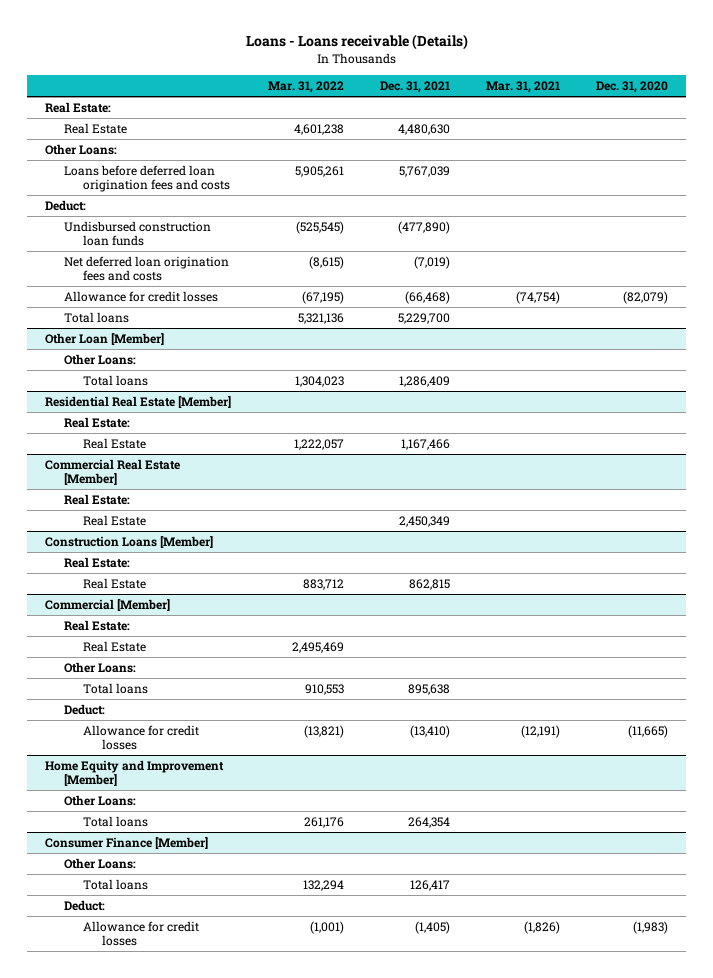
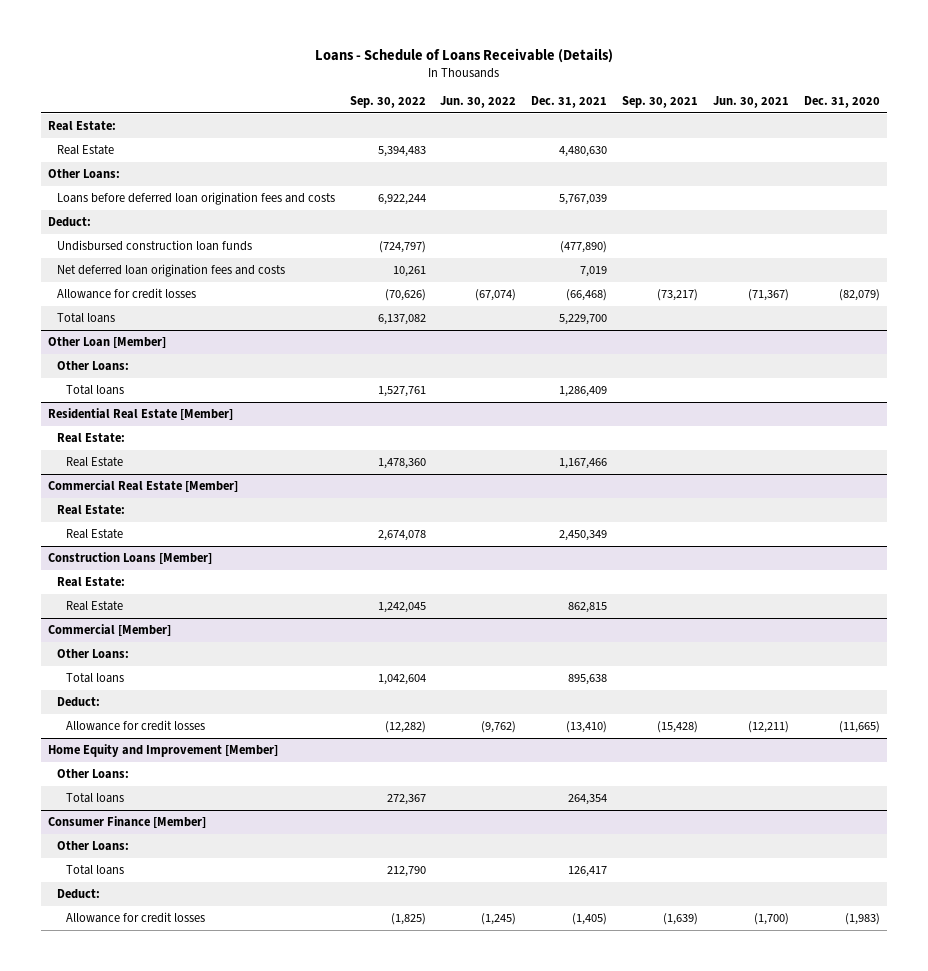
[245,34,468,51] Loans - Loans receivable (Details) -> [314,48,613,64] Loans - Schedule of Loans Receivable (Details)
[267,81,344,94] Mar. 31, 2022 -> none
[485,81,560,94] Mar. 31, 2021 -> none
none -> [349,96,426,109] Sep. 30, 2022
none -> [440,96,517,109] Jun. 30, 2022
none -> [622,96,699,109] Sep. 30, 2021
none -> [712,96,789,109] Jun. 30, 2021
[413,256,450,270] (7,019) -> [580,265,608,277] 7,019
[64,620,131,632] Real Estate: -> none
[83,641,147,653] Real Estate -> none

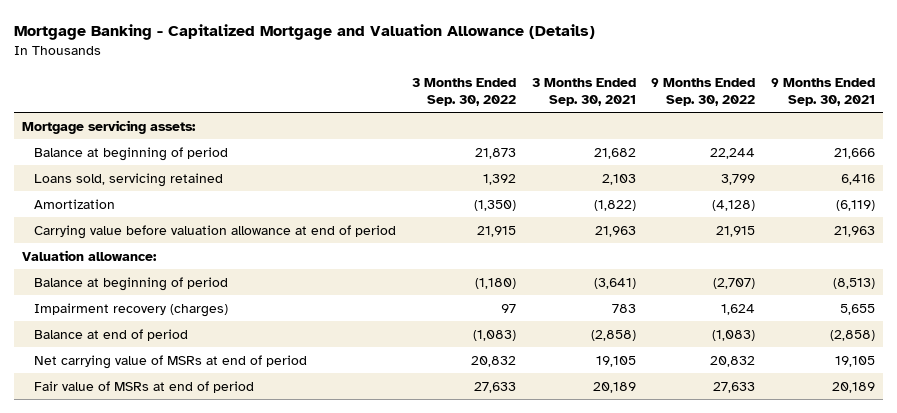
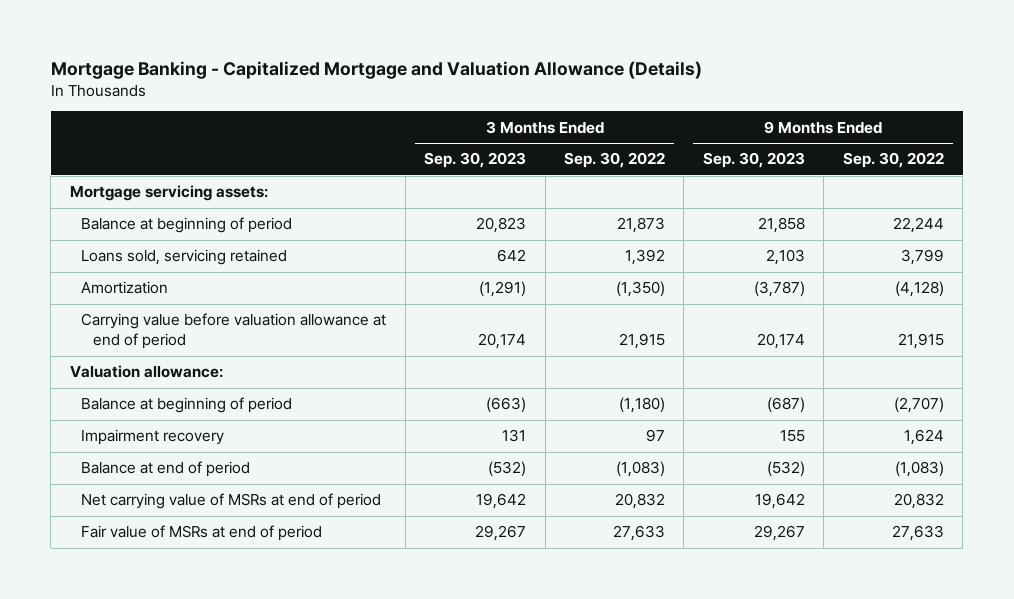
[531,77,636,106] 3 Months Ended Sep. 30, 2021 -> none
[770,77,875,106] 9 Months Ended Sep. 30, 2021 -> none
none -> [424,152,527,169] Sep. 30, 2023
none -> [702,152,805,169] Sep. 30, 2023
[34,302,229,317] Impairment recovery (charges) -> [81,429,225,446] Impairment recovery

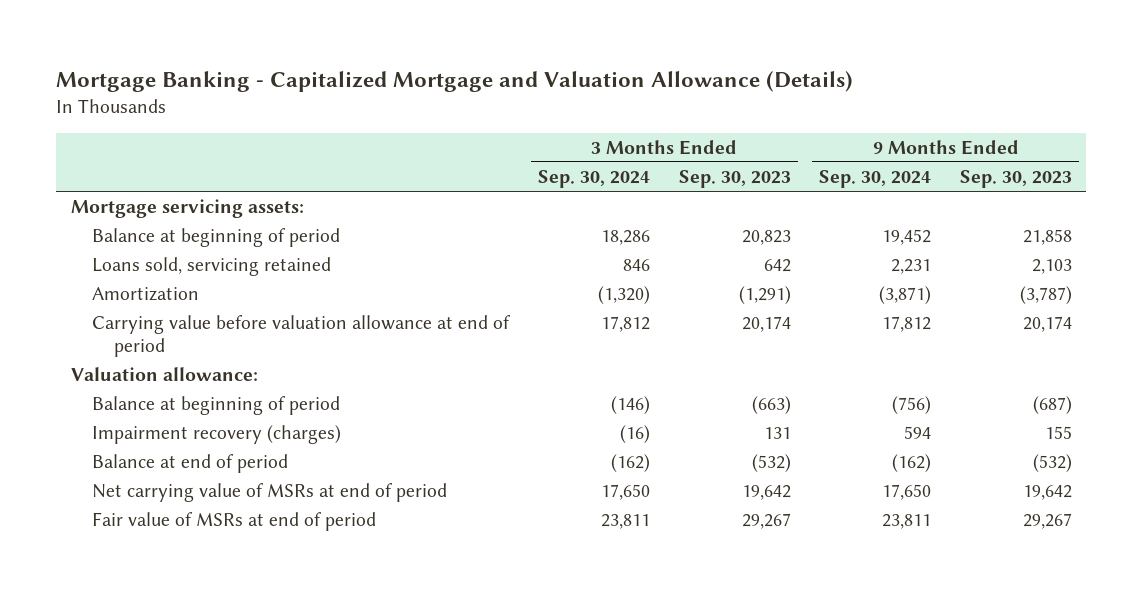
[564,152,666,169] Sep. 30, 2022 -> none
[842,152,944,169] Sep. 30, 2022 -> none
none -> [537,169,650,188] Sep. 30, 2024
none -> [819,169,932,188] Sep. 30, 2024
[81,429,225,446] Impairment recovery -> [92,424,342,444] Impairment recovery (charges)

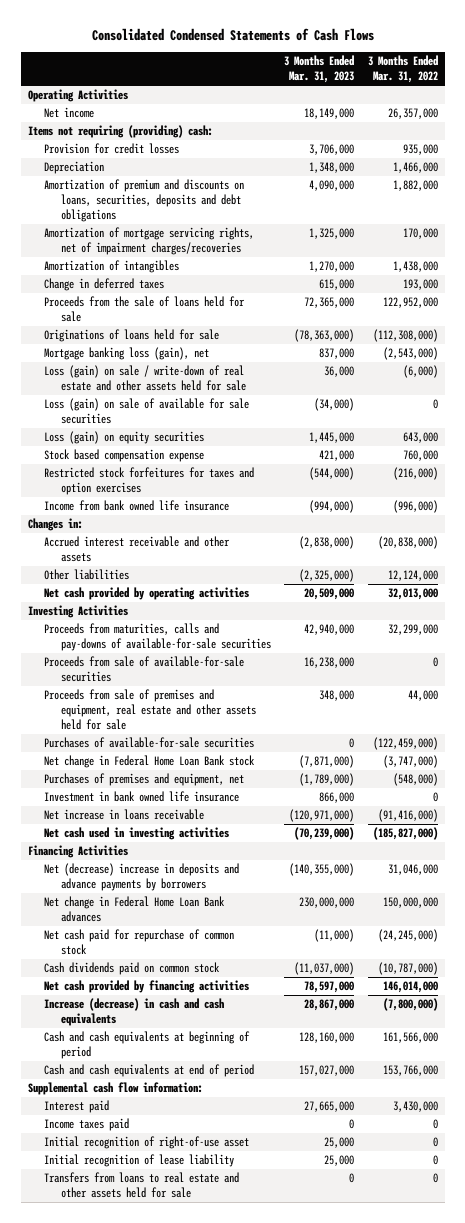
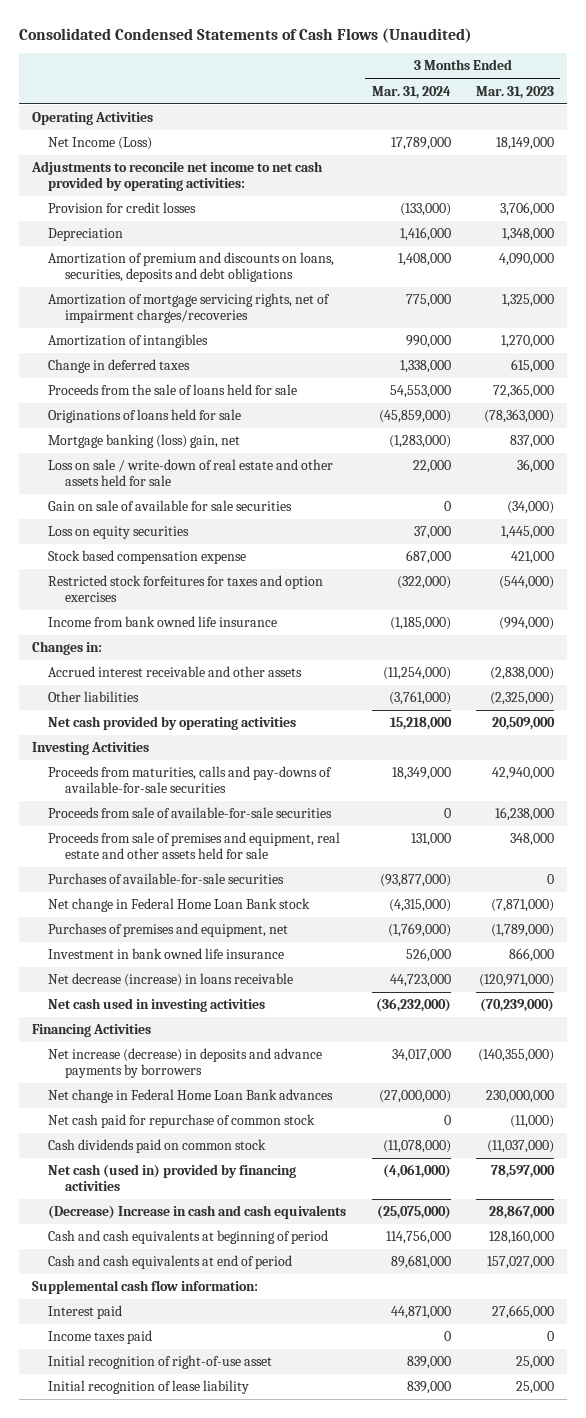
[91,27,374,41] Consolidated Condensed Statements of Cash Flows -> [18,27,472,43] Consolidated Condensed Statements of Cash Flows (Unaudited)
[367,55,438,84] 3 Months Ended Mar. 31, 2022 -> none
none -> [371,85,451,99] Mar. 31, 2024
[44,107,95,119] Net income -> [48,137,153,151] Net Income (Loss)
[27,125,213,139] Items not requiring (providing) cash: -> [30,161,323,192] Adjustments to reconcile net income to net cash provided by operating activities:
[44,347,210,361] Mortgage banking loss (gain), net -> [48,434,241,449] Mortgage banking (loss) gain, net
[44,365,246,392] Loss (gain) on sale / write-down of real estate and other assets held for sale -> [48,459,334,487] Loss on sale / write-down of real estate and other assets held for sale
[44,398,250,425] Loss (gain) on sale of available for sale securities -> [48,500,293,512] Gain on sale of available for sale securities
[44,431,205,445] Loss (gain) on equity securities -> [48,526,190,540] Loss on equity securities
[44,809,205,821] Net increase in loans receivable -> [48,973,294,988] Net decrease (increase) in loans receivable
[44,863,240,892] Net (decrease) increase in deposits and advance payments by borrowers -> [48,1048,323,1079] Net increase (decrease) in deposits and advance payments by borrowers
[44,980,250,994] Net cash provided by financing activities -> [48,1164,297,1192] Net cash (used in) provided by financing activities
[44,998,225,1027] Increase (decrease) in cash and cash equivalents -> [48,1205,347,1220] (Decrease) Increase in cash and cash equivalents
[44,1172,240,1199] Transfers from loans to real estate and other assets held for sale -> none

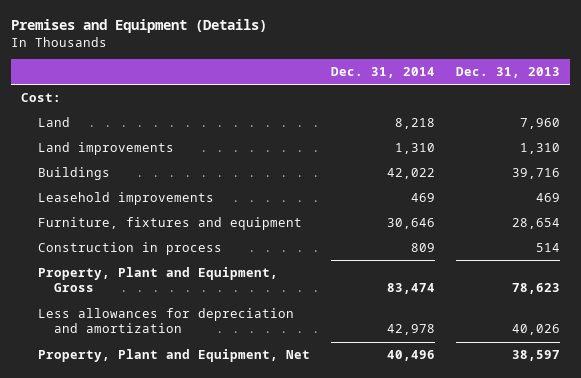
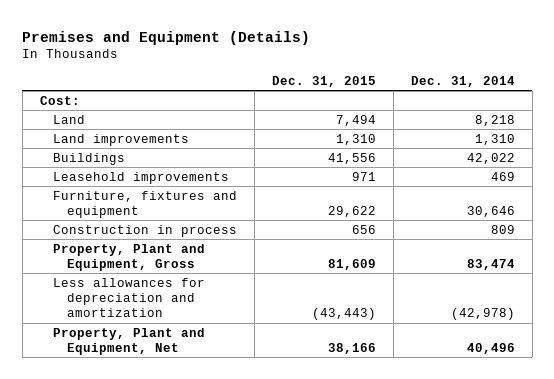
[455,66,560,78] Dec. 31, 2013 -> none
none -> [272,75,377,87] Dec. 31, 2015
[386,324,435,336] 42,978 -> [450,308,515,321] (42,978)

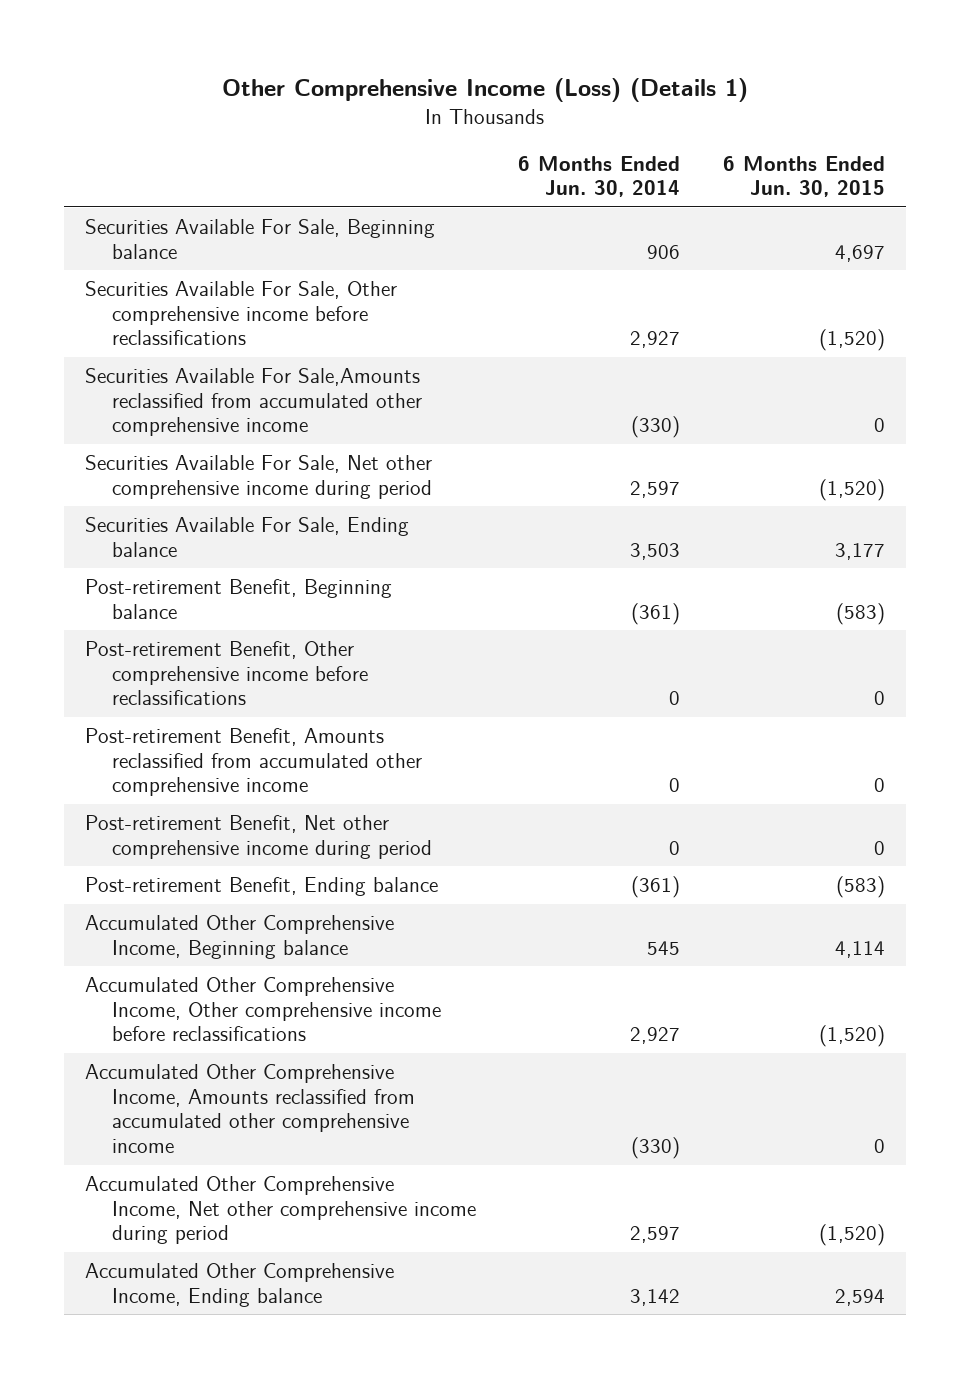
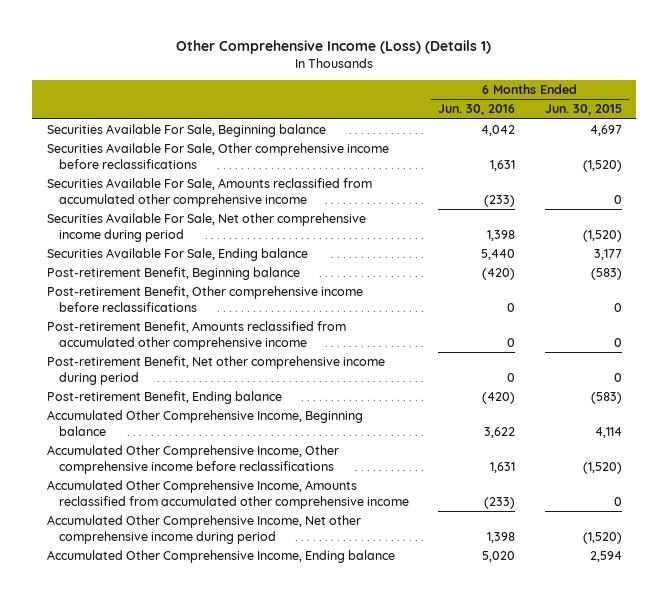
[518,155,681,198] 6 Months Ended Jun. 30, 2014 -> none
none -> [438,104,516,116] Jun. 30, 2016
[85,368,422,437] Securities Available For Sale,Amounts reclassified from accumulated other comprehensive income -> [46,177,372,207] Securities Available For Sale, Amounts reclassified from accumulated other comprehensive income

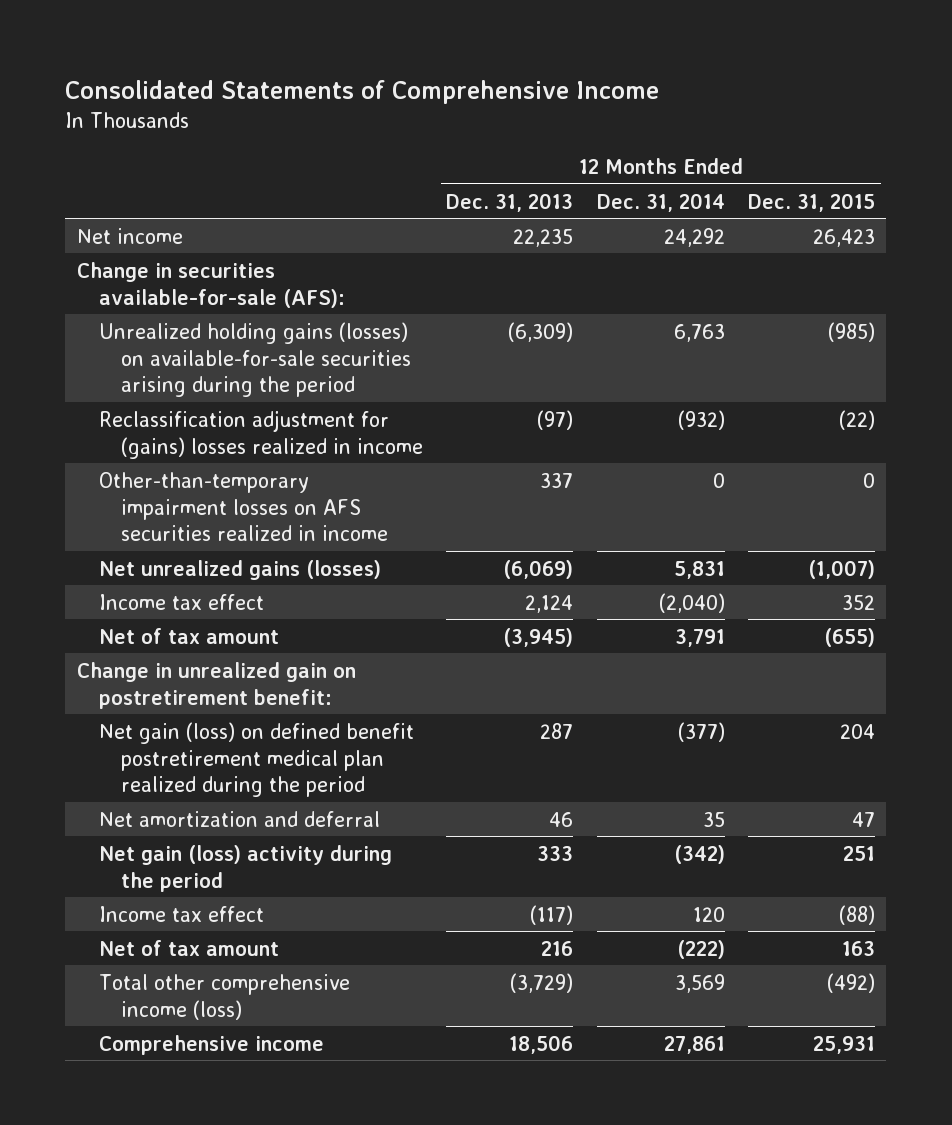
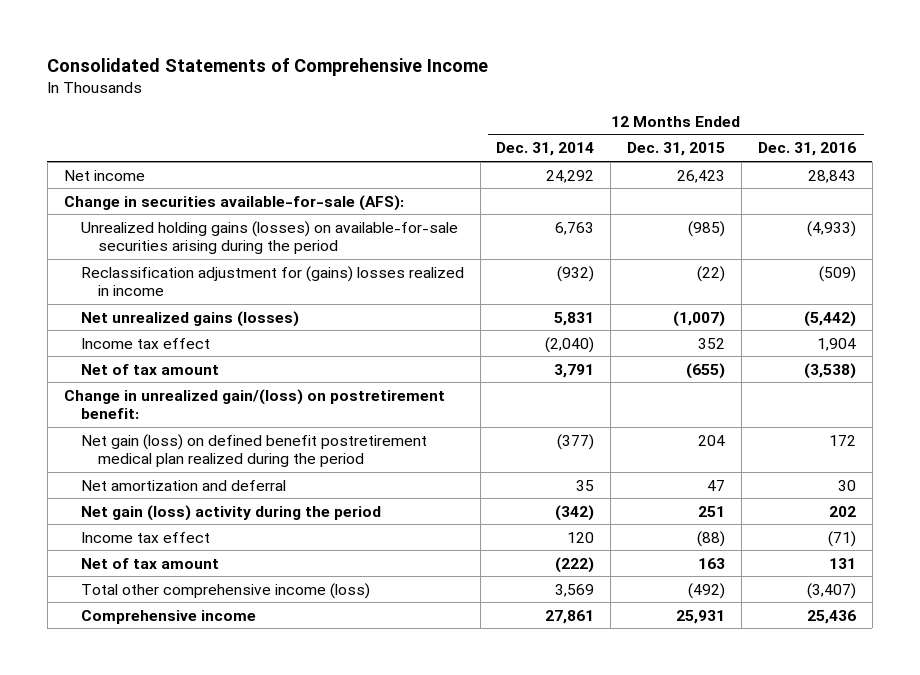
[446,192,574,212] Dec. 31, 2013 -> none
none -> [757,142,856,157] Dec. 31, 2016
[98,471,389,542] Other-than-temporary impairment losses on AFS securities realized in income -> none
[76,661,356,709] Change in unrealized gain on postretirement benefit: -> [63,388,445,420] Change in unrealized gain/(loss) on postretirement benefit:

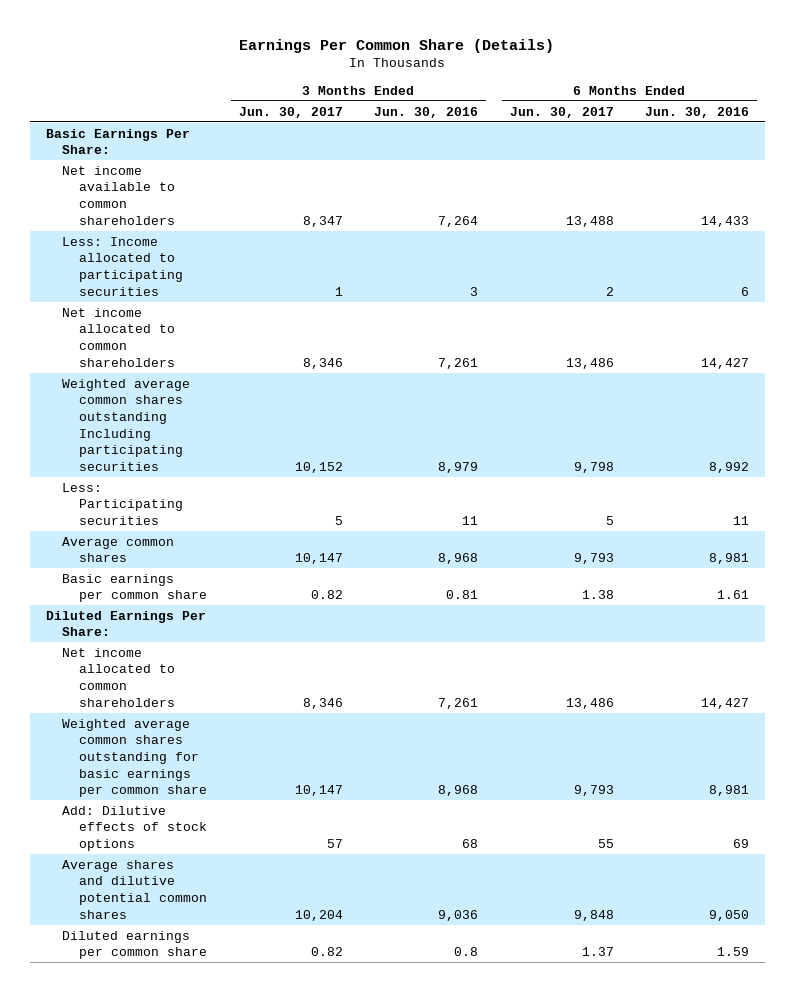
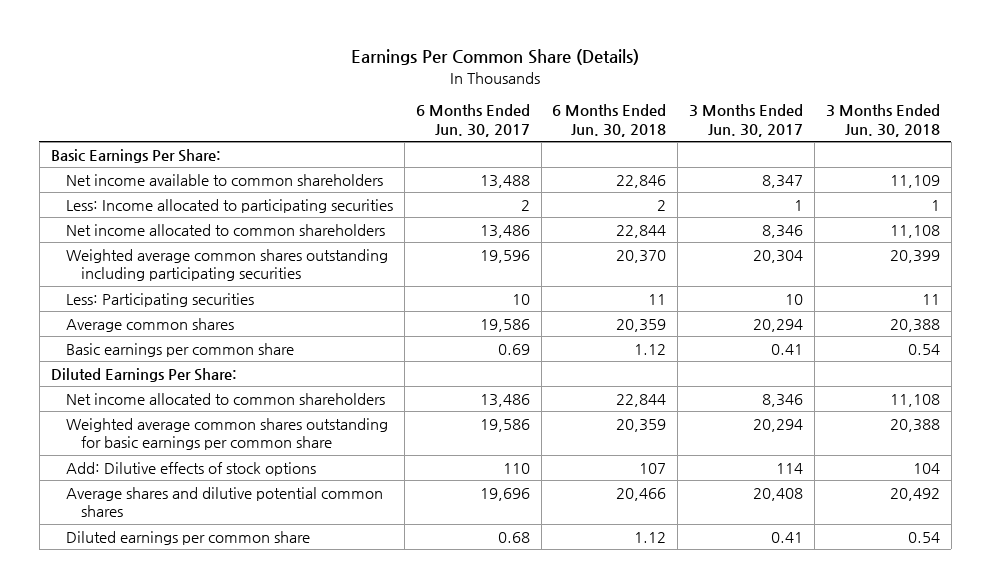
[374,106,479,118] Jun. 30, 2016 -> none
[645,106,750,118] Jun. 30, 2016 -> none
none -> [552,104,667,137] 6 Months Ended Jun. 30, 2018
none -> [826,104,941,137] 3 Months Ended Jun. 30, 2018
[62,378,191,471] Weighted average common shares outstanding Including participating securities -> [65,248,388,282] Weighted average common shares outstanding including participating securities
[294,461,343,473] 10,152 -> [753,249,804,263] 20,304
[573,461,614,473] 9,798 -> [479,249,530,263] 19,596
[334,515,343,525] 5 -> [785,293,804,305] 10
[605,515,614,525] 5 -> [511,293,530,305] 10
[294,553,343,565] 10,147 -> [753,318,804,332] 20,294
[573,553,614,565] 9,793 -> [479,318,530,332] 19,586
[310,590,343,600] 0.82 -> [771,343,804,355] 0.41
[581,590,614,600] 1.38 -> [497,343,530,355] 0.69
[294,785,343,797] 10,147 -> [753,418,804,432] 20,294
[573,785,614,797] 9,793 -> [479,418,530,432] 19,586
[326,838,343,848] 57 -> [776,462,804,474] 114
[597,838,614,848] 55 -> [502,462,530,474] 110
[294,909,343,921] 10,204 -> [753,487,804,501] 20,408
[573,909,614,921] 9,848 -> [479,487,530,501] 19,696
[310,947,343,957] 0.82 -> [771,531,804,543] 0.41
[581,947,614,957] 1.37 -> [497,531,530,543] 0.68

